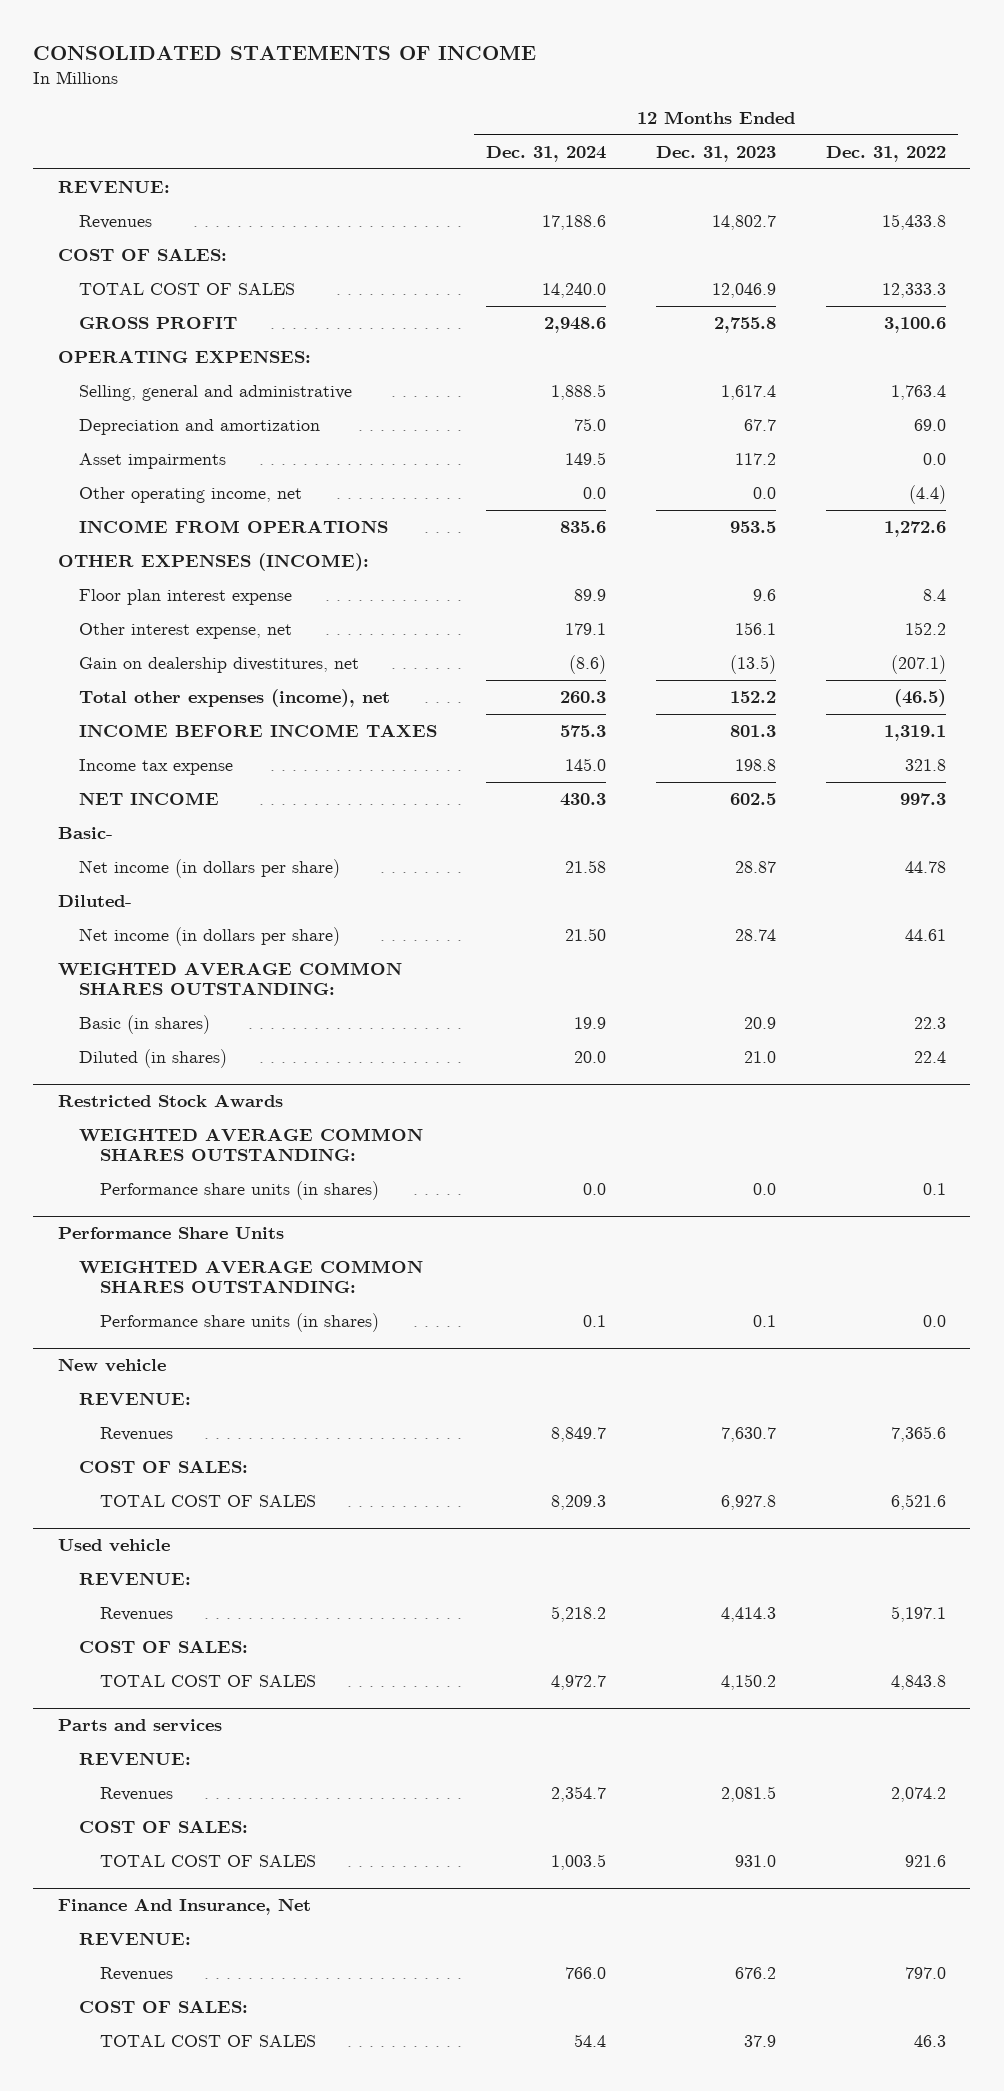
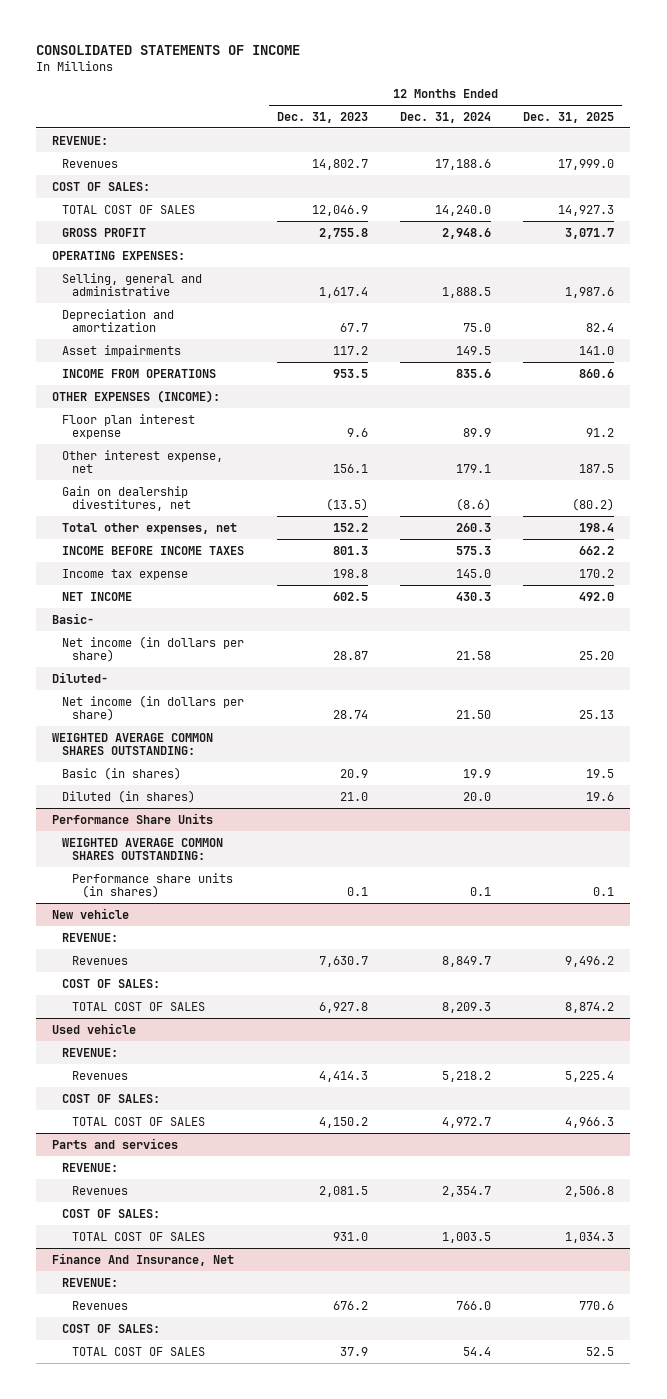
[825,145,946,162] Dec. 31, 2022 -> none
none -> [523,111,615,123] Dec. 31, 2025
[78,486,302,503] Other operating income, net -> none
[78,688,390,707] Total other expenses (income), net -> [62,522,238,534] Total other expenses, net
[57,1094,283,1108] Restricted Stock Awards -> none
[78,1127,423,1162] WEIGHTED AVERAGE COMMON SHARES OUTSTANDING: -> none
[99,1180,379,1200] Performance share units (in shares) -> none

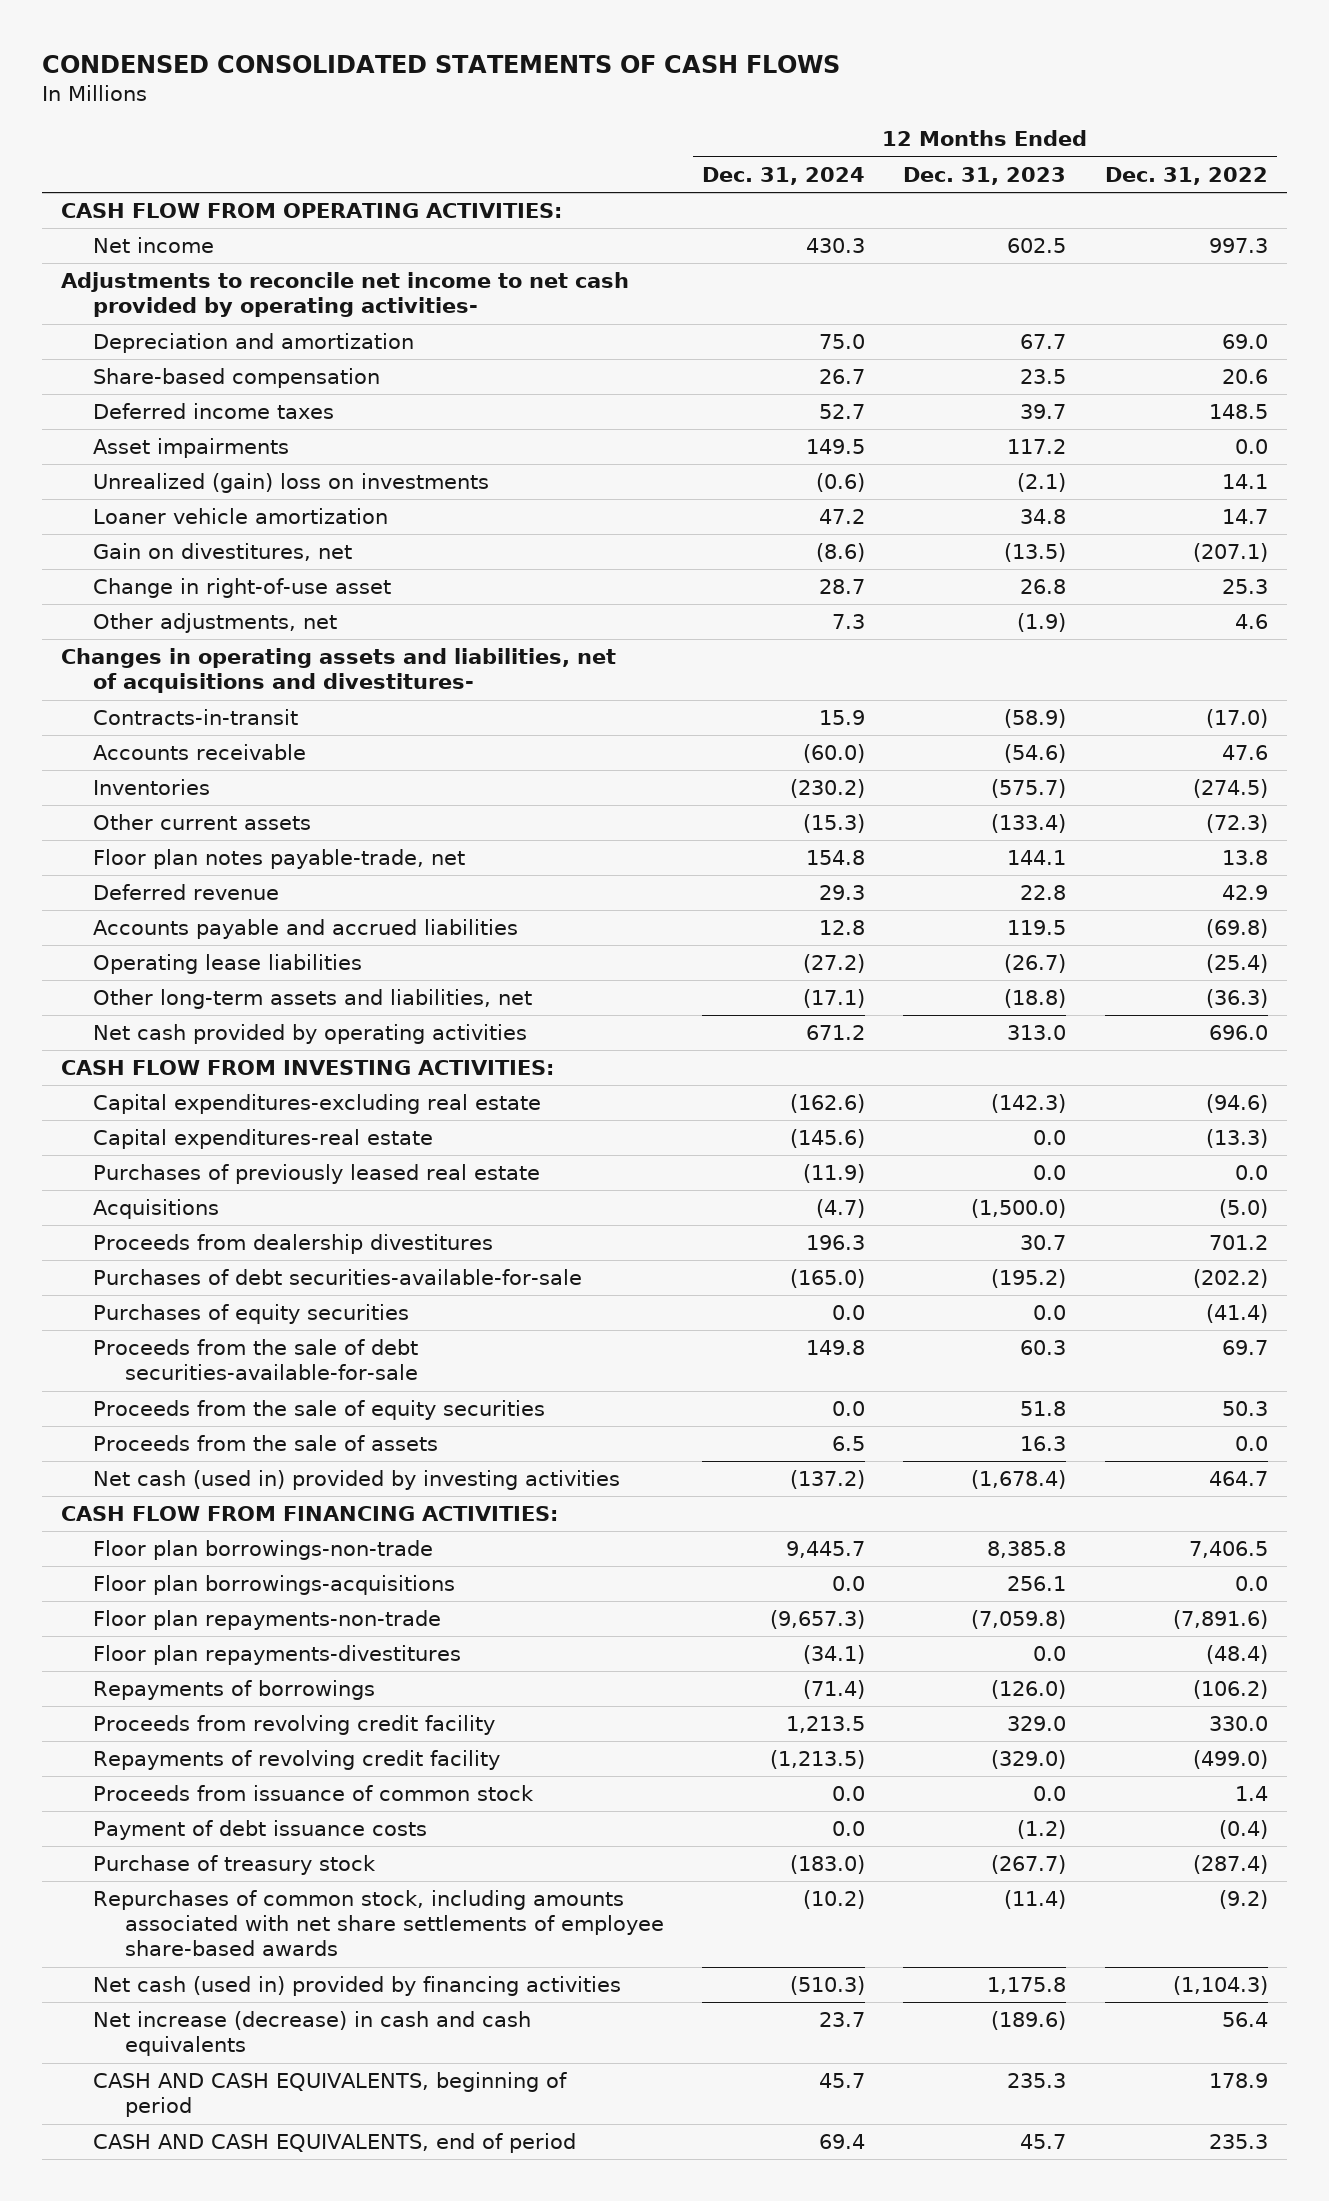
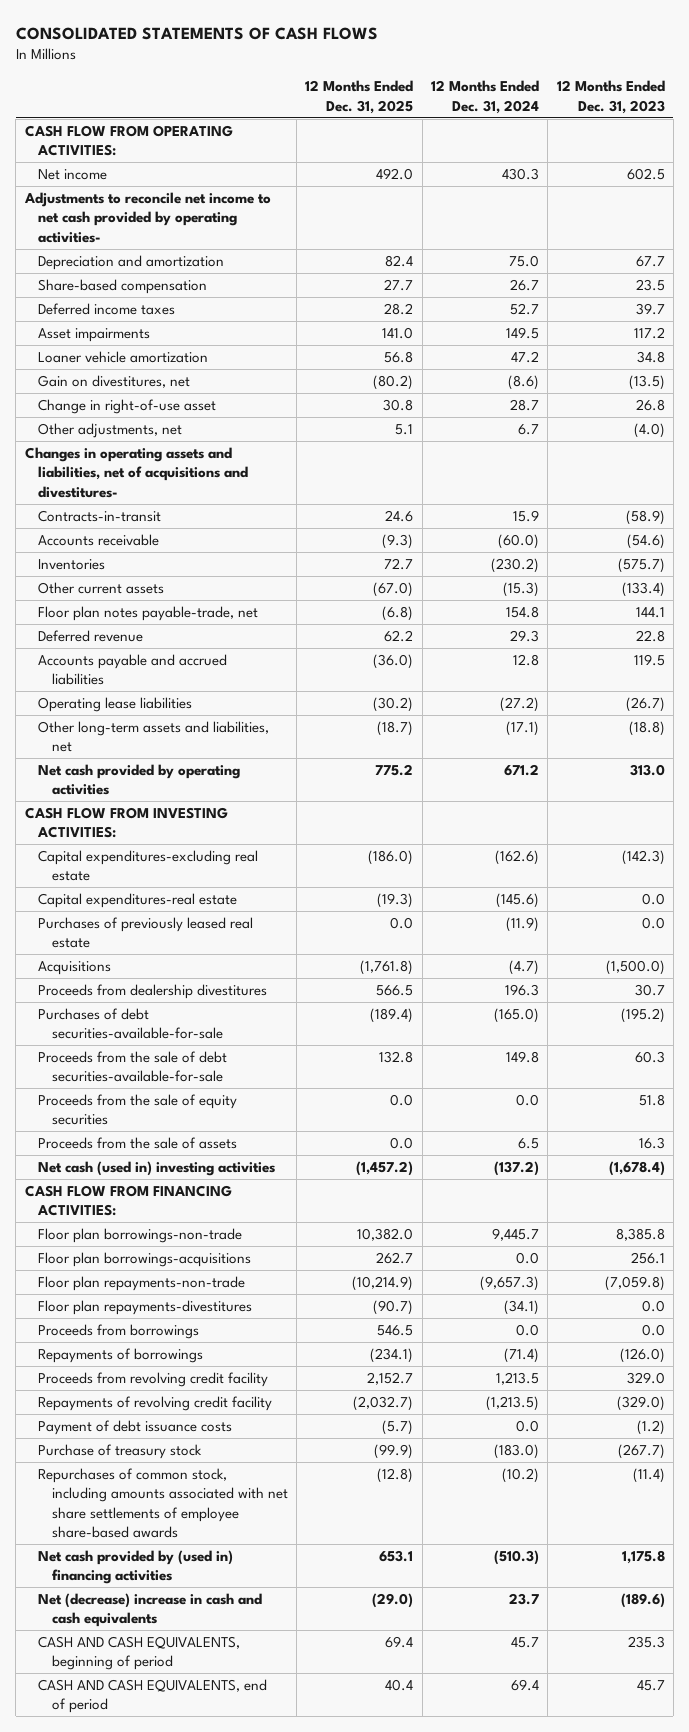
[41,55,840,74] CONDENSED CONSOLIDATED STATEMENTS OF CASH FLOWS -> [15,27,378,41] CONSOLIDATED STATEMENTS OF CASH FLOWS
[1104,166,1268,185] Dec. 31, 2022 -> none
none -> [305,80,414,114] 12 Months Ended Dec. 31, 2025
[92,473,489,494] Unrealized (gain) loss on investments -> none
[832,614,866,630] 7.3 -> [517,423,539,435] 6.7
[1017,613,1067,633] (1.9) -> [633,422,665,438] (4.0)
[92,1304,409,1325] Purchases of equity securities -> none
[92,1470,620,1491] Net cash (used in) provided by investing activities -> [38,1160,276,1176] Net cash (used in) investing activities
none -> [38,1323,200,1339] Proceeds from borrowings
[92,1785,534,1802] Proceeds from issuance of common stock -> none
[92,1976,621,1997] Net cash (used in) provided by financing activities -> [38,1549,234,1585] Net cash provided by (used in) financing activities
[92,2011,531,2057] Net increase (decrease) in cash and cash equivalents -> [38,1592,263,1628] Net (decrease) increase in cash and cash equivalents

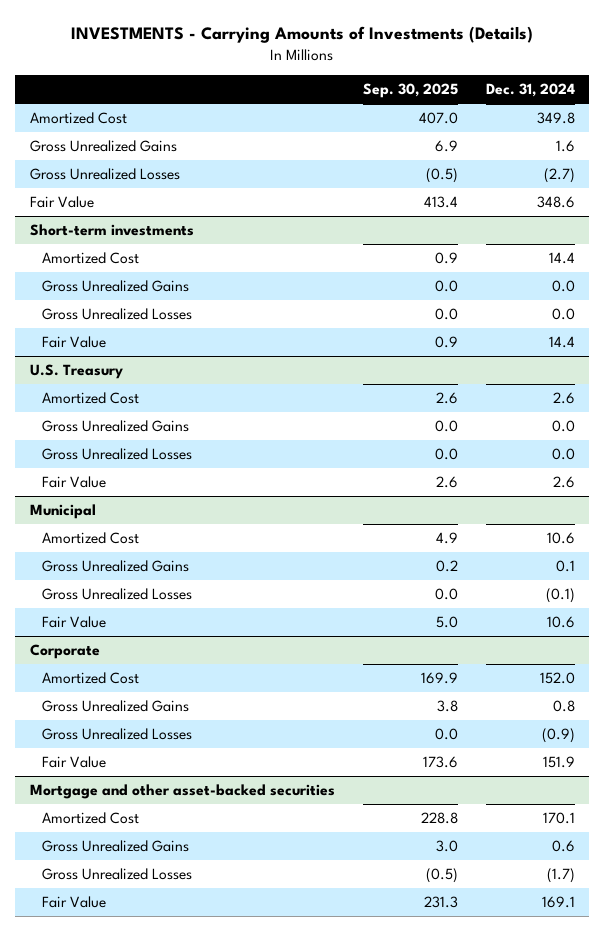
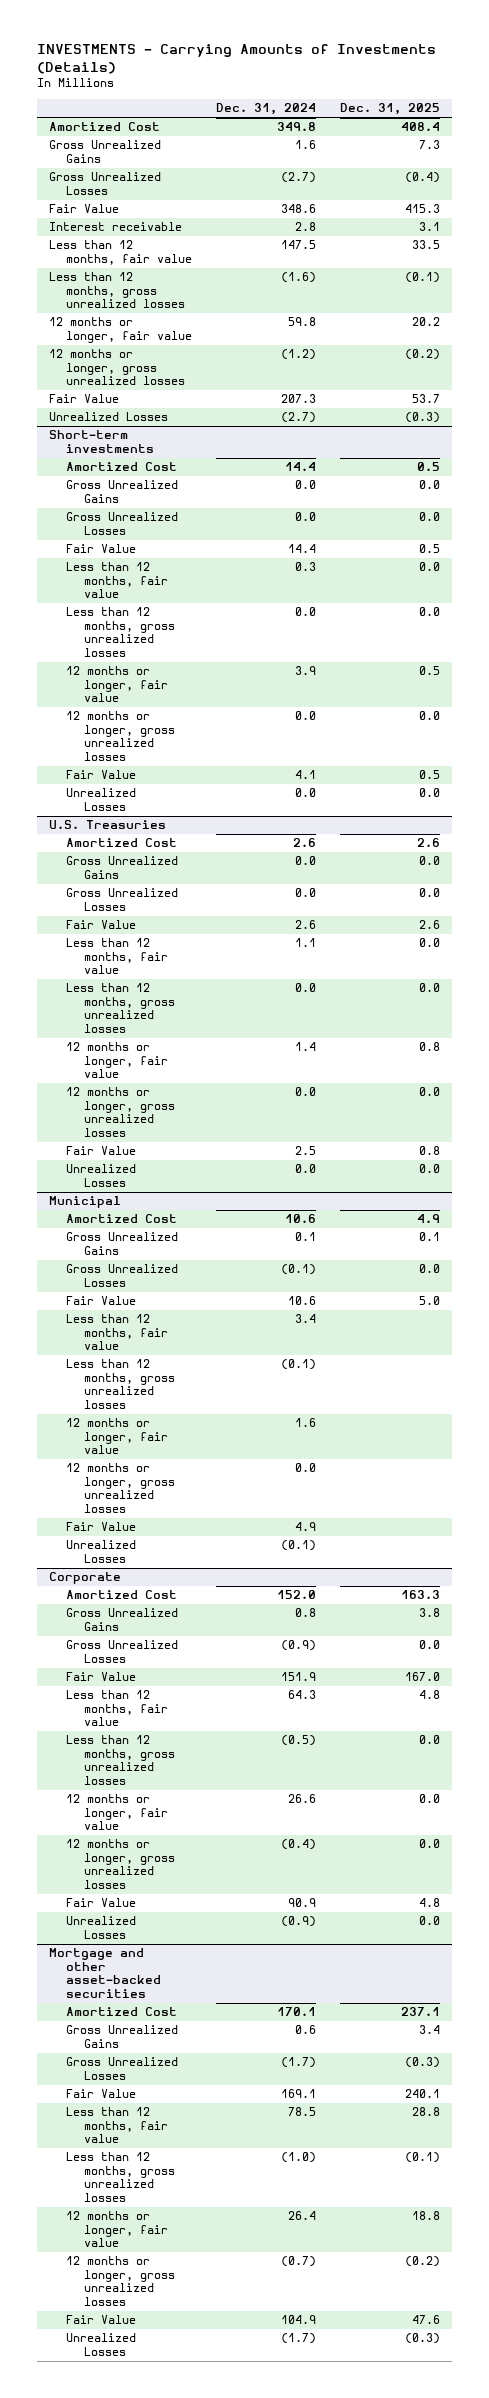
[362,83,458,99] Sep. 30, 2025 -> none
none -> [340,103,441,116] Dec. 31, 2025
none -> [48,222,182,232] Interest receivable
none -> [48,240,193,265] Less than 12 months, fair value
none -> [48,272,186,309] Less than 12 months, gross unrealized losses
none -> [48,317,193,343] 12 months or longer, fair value
none -> [48,349,186,386] 12 months or longer, gross unrealized losses
none -> [48,394,119,404] Fair Value
none -> [48,412,168,422] Unrealized Losses
none -> [66,562,169,599] Less than 12 months, fair value
none -> [66,607,176,657] Less than 12 months, gross unrealized losses
none -> [66,666,169,703] 12 months or longer, fair value
none -> [66,711,176,761] 12 months or longer, gross unrealized losses
none -> [66,770,137,780] Fair Value
none -> [66,788,137,811] Unrealized Losses
[29,363,123,379] U.S. Treasury -> [48,820,166,830] U.S. Treasuries
none -> [66,938,169,975] Less than 12 months, fair value
none -> [66,983,176,1033] Less than 12 months, gross unrealized losses
none -> [66,1042,169,1079] 12 months or longer, fair value
none -> [66,1087,176,1137] 12 months or longer, gross unrealized losses
none -> [66,1146,137,1156] Fair Value
none -> [66,1164,137,1187] Unrealized Losses
none -> [66,1314,169,1351] Less than 12 months, fair value
none -> [66,1359,176,1409] Less than 12 months, gross unrealized losses
none -> [66,1418,169,1455] 12 months or longer, fair value
none -> [66,1463,176,1513] 12 months or longer, gross unrealized losses
none -> [66,1522,137,1532] Fair Value
none -> [66,1540,137,1563] Unrealized Losses
none -> [66,1690,169,1727] Less than 12 months, fair value
none -> [66,1735,176,1785] Less than 12 months, gross unrealized losses
none -> [66,1794,169,1831] 12 months or longer, fair value
none -> [66,1839,176,1889] 12 months or longer, gross unrealized losses
none -> [66,1898,137,1908] Fair Value
none -> [66,1916,137,1939] Unrealized Losses
none -> [66,2107,169,2144] Less than 12 months, fair value
none -> [66,2152,176,2202] Less than 12 months, gross unrealized losses
none -> [66,2211,169,2248] 12 months or longer, fair value
none -> [66,2256,176,2306] 12 months or longer, gross unrealized losses
none -> [66,2315,137,2325] Fair Value
none -> [66,2333,137,2356] Unrealized Losses

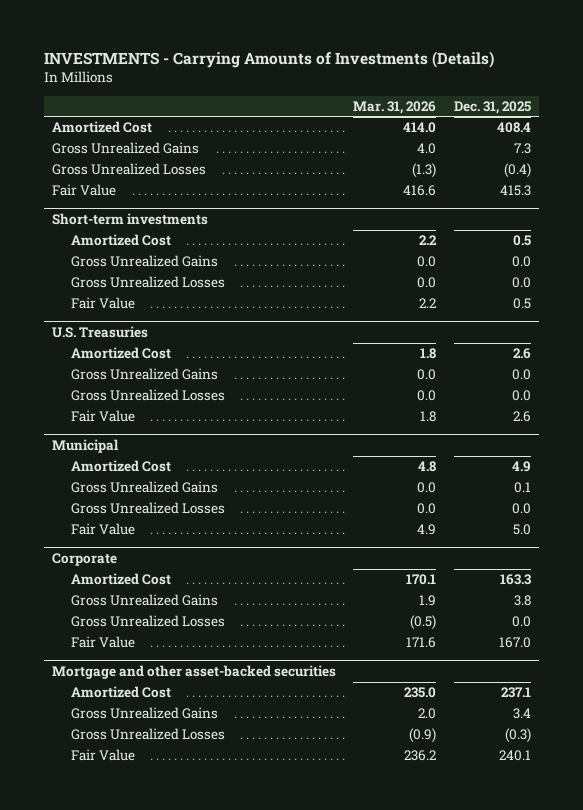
[216,103,317,116] Dec. 31, 2024 -> none
none -> [353,100,437,114] Mar. 31, 2026
[48,222,182,232] Interest receivable -> none
[48,240,193,265] Less than 12 months, fair value -> none
[48,272,186,309] Less than 12 months, gross unrealized losses -> none
[48,317,193,343] 12 months or longer, fair value -> none
[48,349,186,386] 12 months or longer, gross unrealized losses -> none
[48,394,119,404] Fair Value -> none
[48,412,168,422] Unrealized Losses -> none
[66,562,169,599] Less than 12 months, fair value -> none
[66,607,176,657] Less than 12 months, gross unrealized losses -> none
[66,666,169,703] 12 months or longer, fair value -> none
[66,711,176,761] 12 months or longer, gross unrealized losses -> none
[66,770,137,780] Fair Value -> none
[66,788,137,811] Unrealized Losses -> none
[66,938,169,975] Less than 12 months, fair value -> none
[66,983,176,1033] Less than 12 months, gross unrealized losses -> none
[66,1042,169,1079] 12 months or longer, fair value -> none
[66,1087,176,1137] 12 months or longer, gross unrealized losses -> none
[66,1146,137,1156] Fair Value -> none
[66,1164,137,1187] Unrealized Losses -> none
[66,1314,169,1351] Less than 12 months, fair value -> none
[66,1359,176,1409] Less than 12 months, gross unrealized losses -> none
[66,1418,169,1455] 12 months or longer, fair value -> none
[66,1463,176,1513] 12 months or longer, gross unrealized losses -> none
[66,1522,137,1532] Fair Value -> none
[66,1540,137,1563] Unrealized Losses -> none
[66,1690,169,1727] Less than 12 months, fair value -> none
[66,1735,176,1785] Less than 12 months, gross unrealized losses -> none
[66,1794,169,1831] 12 months or longer, fair value -> none
[66,1839,176,1889] 12 months or longer, gross unrealized losses -> none
[66,1898,137,1908] Fair Value -> none
[66,1916,137,1939] Unrealized Losses -> none
[66,2107,169,2144] Less than 12 months, fair value -> none
[66,2152,176,2202] Less than 12 months, gross unrealized losses -> none
[66,2211,169,2248] 12 months or longer, fair value -> none
[66,2256,176,2306] 12 months or longer, gross unrealized losses -> none
[66,2315,137,2325] Fair Value -> none
[66,2333,137,2356] Unrealized Losses -> none

